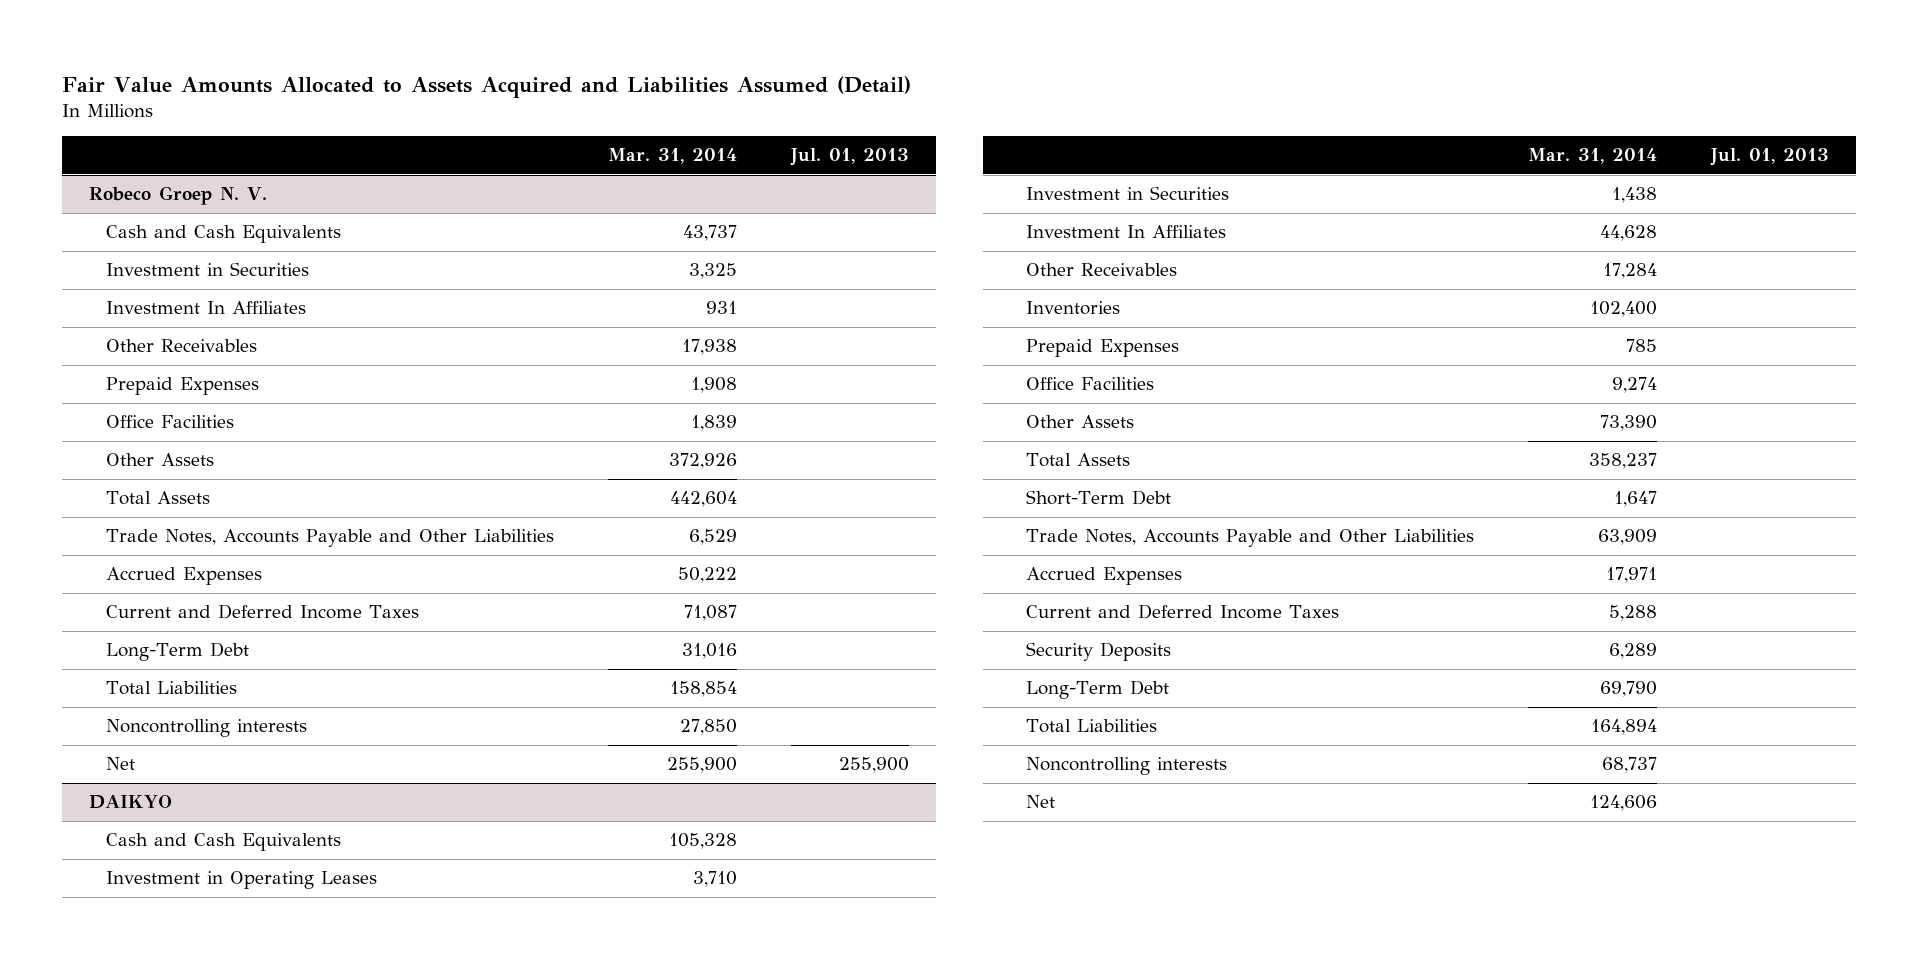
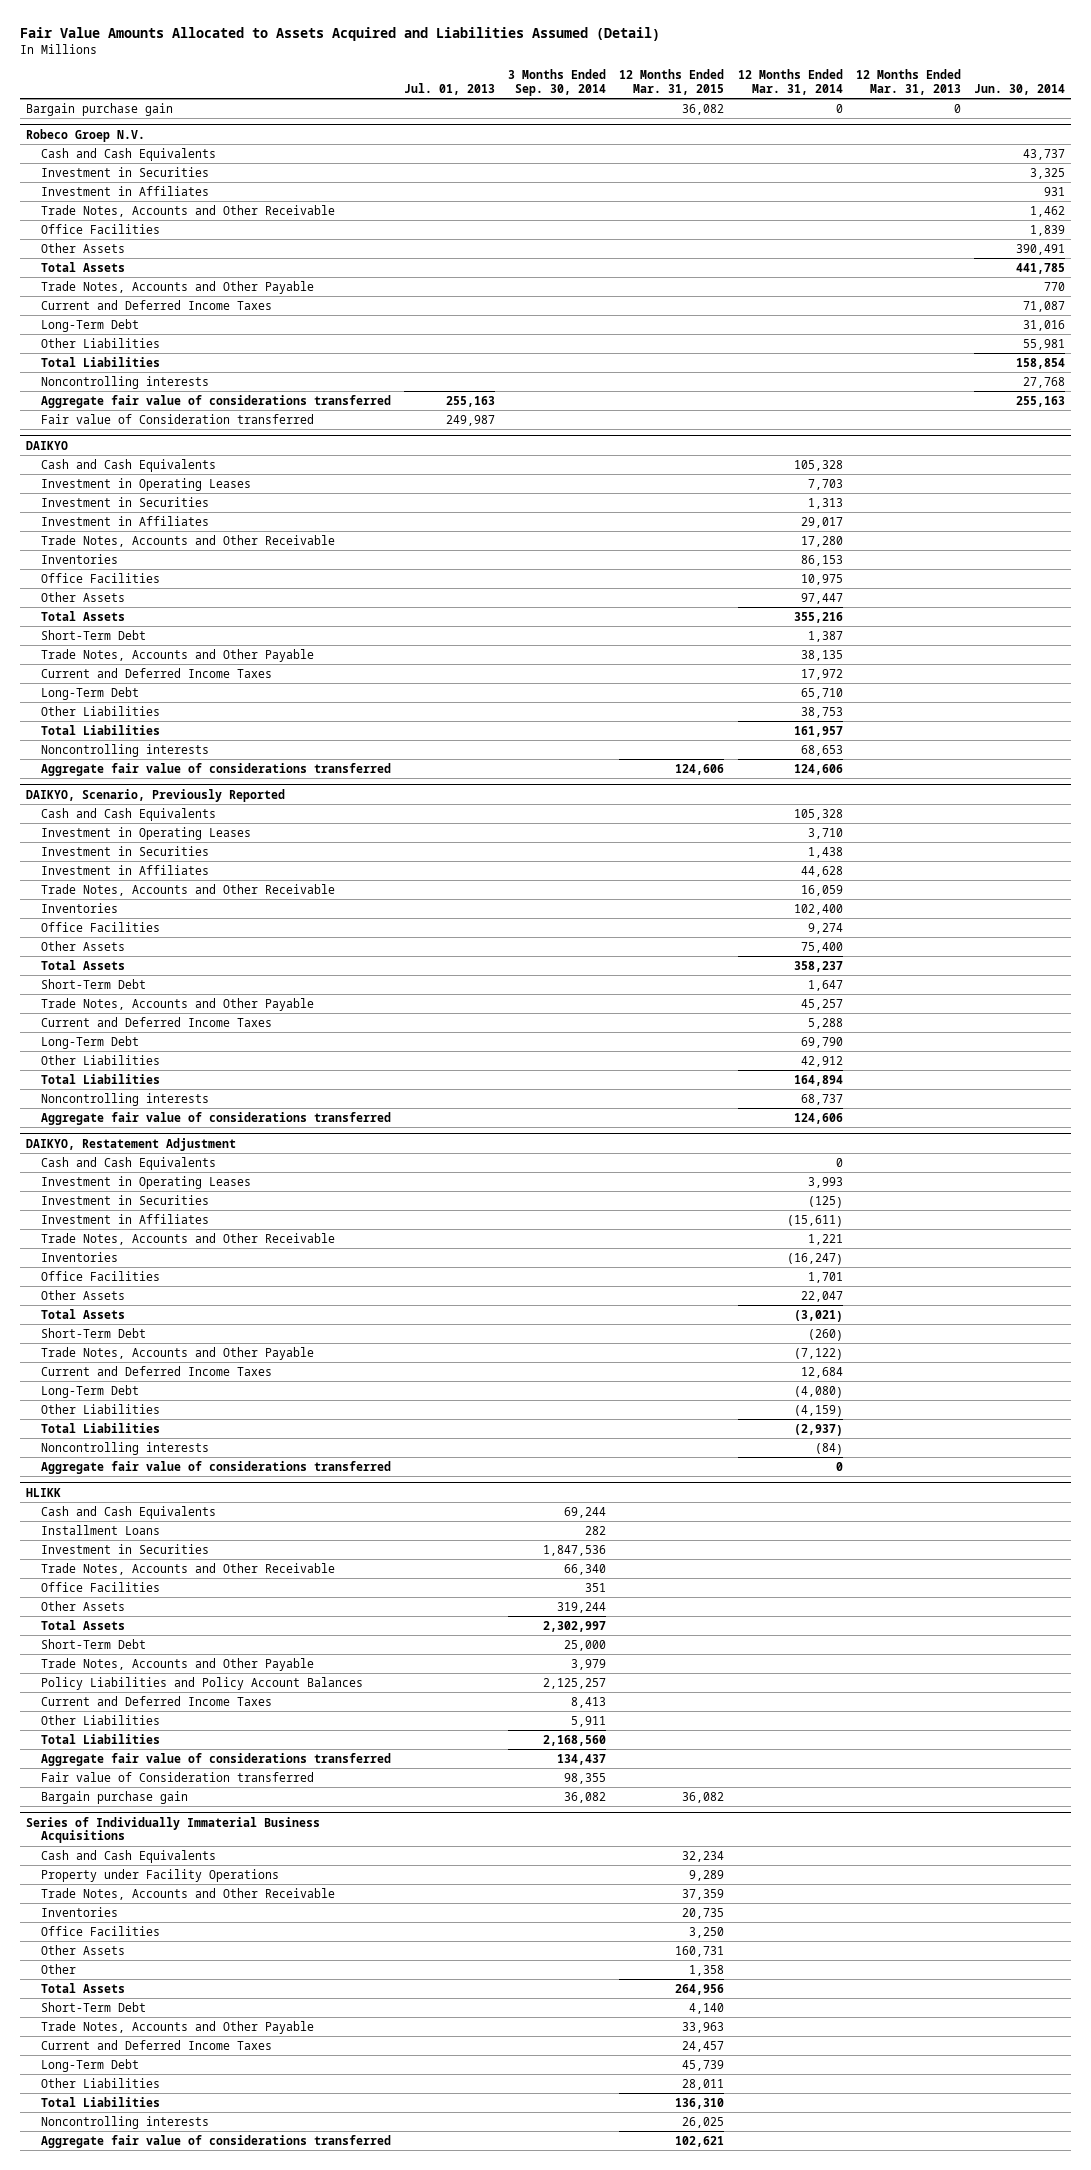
[607,148,737,165] Mar. 31, 2014 -> none
none -> [508,69,607,96] 3 Months Ended Sep. 30, 2014
none -> [619,69,725,95] 12 Months Ended Mar. 31, 2015
none -> [737,69,843,95] 12 Months Ended Mar. 31, 2014
none -> [855,69,961,95] 12 Months Ended Mar. 31, 2013
none -> [973,83,1065,95] Jun. 30, 2014
none -> [26,102,174,116] Bargain purchase gain
[89,186,268,206] Robeco Groep N. V. -> [26,128,146,142] Robeco Groep N.V.
[105,377,259,396] Prepaid Expenses -> none
[105,301,306,315] Investment In Affiliates -> [40,185,209,196] Investment in Affiliates
[105,339,257,353] Other Receivables -> [40,204,335,217] Trade Notes, Accounts and Other Receivable
[105,567,262,586] Accrued Expenses -> none
[105,529,554,548] Trade Notes, Accounts Payable and Other Liabilities -> [40,280,314,294] Trade Notes, Accounts and Other Payable
none -> [40,337,160,348] Other Liabilities
[105,757,135,771] Net -> none
none -> [40,394,391,408] Aggregate fair value of considerations transferred
none -> [40,413,314,424] Fair value of Consideration transferred
[1025,225,1226,239] Investment In Affiliates -> [40,515,209,526] Investment in Affiliates
[1025,263,1177,277] Other Receivables -> [40,534,335,547] Trade Notes, Accounts and Other Receivable
[1025,339,1179,358] Prepaid Expenses -> none
[1025,567,1182,586] Accrued Expenses -> none
[1025,529,1474,548] Trade Notes, Accounts Payable and Other Liabilities -> [40,648,314,662] Trade Notes, Accounts and Other Payable
[1025,642,1171,662] Security Deposits -> none
none -> [40,705,160,716] Other Liabilities
[1025,795,1055,809] Net -> [40,762,391,776] Aggregate fair value of considerations transferred
none -> [26,788,286,802] DAIKYO, Scenario, Previously Reported
none -> [40,807,216,821] Cash and Cash Equivalents
none -> [40,826,251,840] Investment in Operating Leases
none -> [40,845,209,856] Investment in Securities
none -> [40,864,209,875] Investment in Affiliates
none -> [40,883,335,896] Trade Notes, Accounts and Other Receivable
none -> [40,902,118,913] Inventories
none -> [40,921,160,932] Office Facilities
none -> [40,940,125,951] Other Assets
none -> [40,959,125,970] Total Assets
none -> [40,978,146,989] Short-Term Debt
none -> [40,997,314,1011] Trade Notes, Accounts and Other Payable
none -> [40,1016,272,1027] Current and Deferred Income Taxes
none -> [40,1035,139,1049] Long-Term Debt
none -> [40,1054,160,1065] Other Liabilities
none -> [40,1073,160,1084] Total Liabilities
none -> [40,1092,209,1106] Noncontrolling interests
none -> [40,1111,391,1125] Aggregate fair value of considerations transferred
none -> [26,1137,237,1151] DAIKYO, Restatement Adjustment
none -> [40,1156,216,1170] Cash and Cash Equivalents
none -> [40,1175,251,1189] Investment in Operating Leases
none -> [40,1194,209,1205] Investment in Securities
none -> [40,1213,209,1224] Investment in Affiliates
none -> [40,1232,335,1245] Trade Notes, Accounts and Other Receivable
none -> [40,1251,118,1262] Inventories
none -> [40,1270,160,1281] Office Facilities
none -> [40,1289,125,1300] Other Assets
none -> [40,1308,125,1319] Total Assets
none -> [40,1327,146,1338] Short-Term Debt
none -> [40,1346,314,1360] Trade Notes, Accounts and Other Payable
none -> [40,1365,272,1376] Current and Deferred Income Taxes
none -> [40,1384,139,1398] Long-Term Debt
none -> [40,1403,160,1414] Other Liabilities
none -> [40,1422,160,1433] Total Liabilities
none -> [40,1441,209,1455] Noncontrolling interests
none -> [40,1460,391,1474] Aggregate fair value of considerations transferred
none -> [26,1487,62,1497] HLIKK
none -> [40,1505,216,1519] Cash and Cash Equivalents
none -> [40,1524,160,1535] Installment Loans
none -> [40,1543,209,1554] Investment in Securities
none -> [40,1562,335,1575] Trade Notes, Accounts and Other Receivable
none -> [40,1581,160,1592] Office Facilities
none -> [40,1600,125,1611] Other Assets
none -> [40,1619,125,1630] Total Assets
none -> [40,1638,146,1649] Short-Term Debt
none -> [40,1657,314,1671] Trade Notes, Accounts and Other Payable
none -> [40,1676,363,1690] Policy Liabilities and Policy Account Balances
none -> [40,1695,272,1706] Current and Deferred Income Taxes
none -> [40,1714,160,1725] Other Liabilities
none -> [40,1733,160,1744] Total Liabilities
none -> [40,1752,391,1766] Aggregate fair value of considerations transferred
none -> [40,1771,314,1782] Fair value of Consideration transferred
none -> [40,1790,188,1804] Bargain purchase gain
none -> [26,1816,321,1844] Series of Individually Immaterial Business Acquisitions
none -> [40,1849,216,1863] Cash and Cash Equivalents
none -> [40,1868,279,1882] Property under Facility Operations
none -> [40,1887,335,1900] Trade Notes, Accounts and Other Receivable
none -> [40,1906,118,1917] Inventories
none -> [40,1925,160,1936] Office Facilities
none -> [40,1944,125,1955] Other Assets
none -> [40,1963,76,1974] Other
none -> [40,1982,125,1993] Total Assets
none -> [40,2001,146,2012] Short-Term Debt
none -> [40,2020,314,2034] Trade Notes, Accounts and Other Payable
none -> [40,2039,272,2050] Current and Deferred Income Taxes
none -> [40,2058,139,2072] Long-Term Debt
none -> [40,2077,160,2088] Other Liabilities
none -> [40,2096,160,2107] Total Liabilities
none -> [40,2115,209,2129] Noncontrolling interests
none -> [40,2134,391,2148] Aggregate fair value of considerations transferred

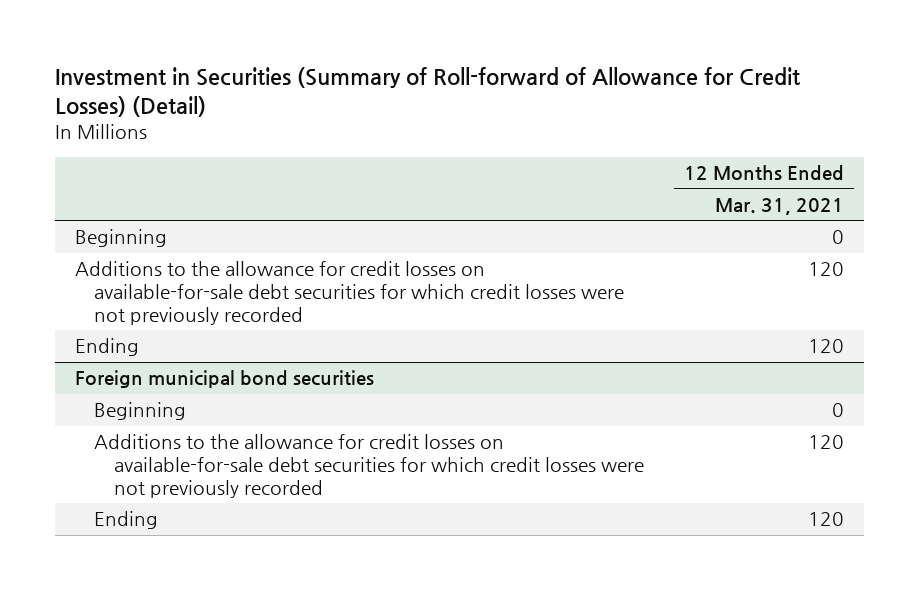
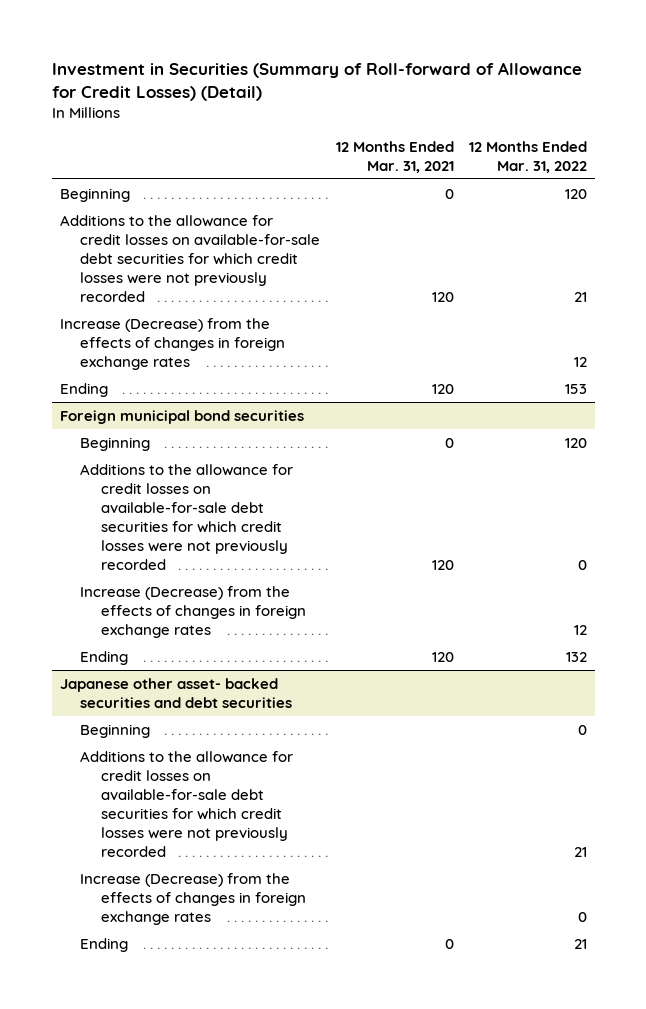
none -> [468,140,587,173] 12 Months Ended Mar. 31, 2022
none -> [59,317,286,370] Increase (Decrease) from the effects of changes in foreign exchange rates
none -> [80,585,307,638] Increase (Decrease) from the effects of changes in foreign exchange rates
none -> [59,677,293,708] Japanese other asset- backed securities and debt securities
none -> [80,723,151,738] Beginning
none -> [80,750,294,857] Additions to the allowance for credit losses on available-for-sale debt securities for which credit losses were not previously recorded
none -> [80,872,307,925] Increase (Decrease) from the effects of changes in foreign exchange rates
none -> [80,937,129,952] Ending

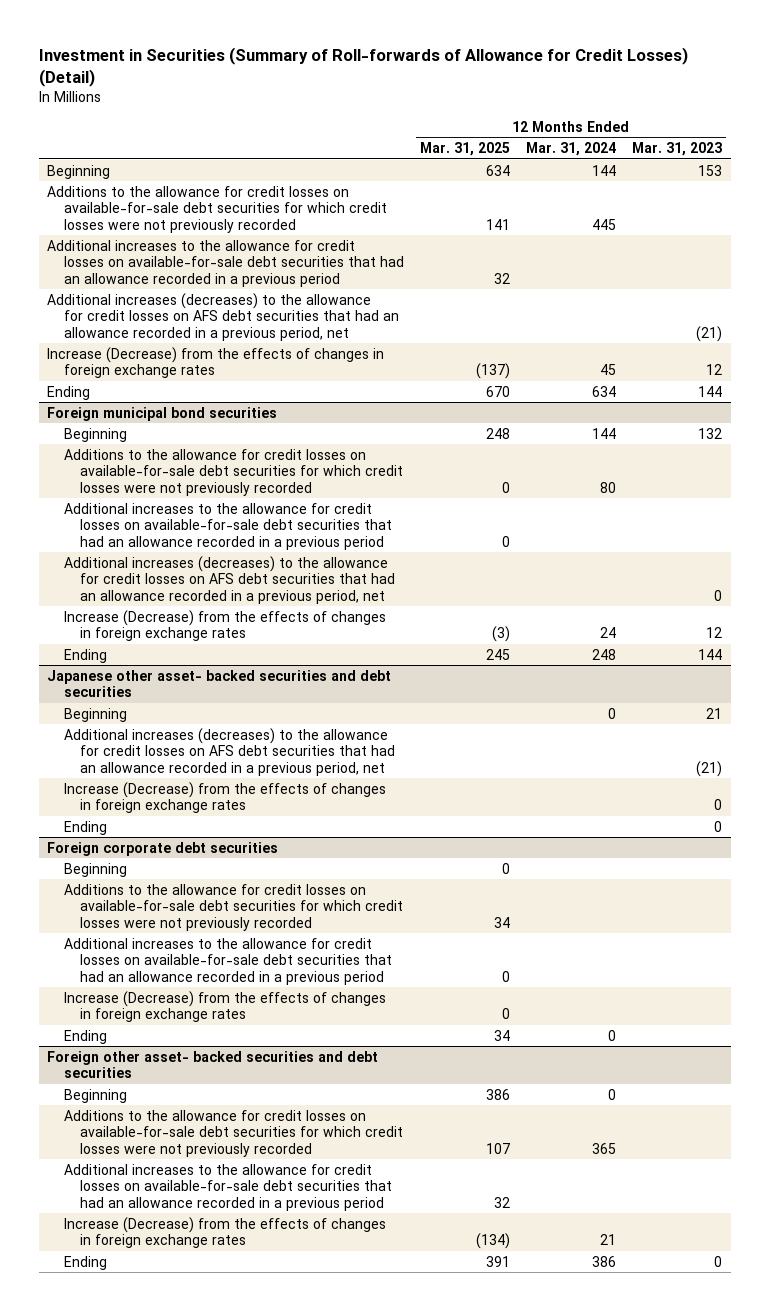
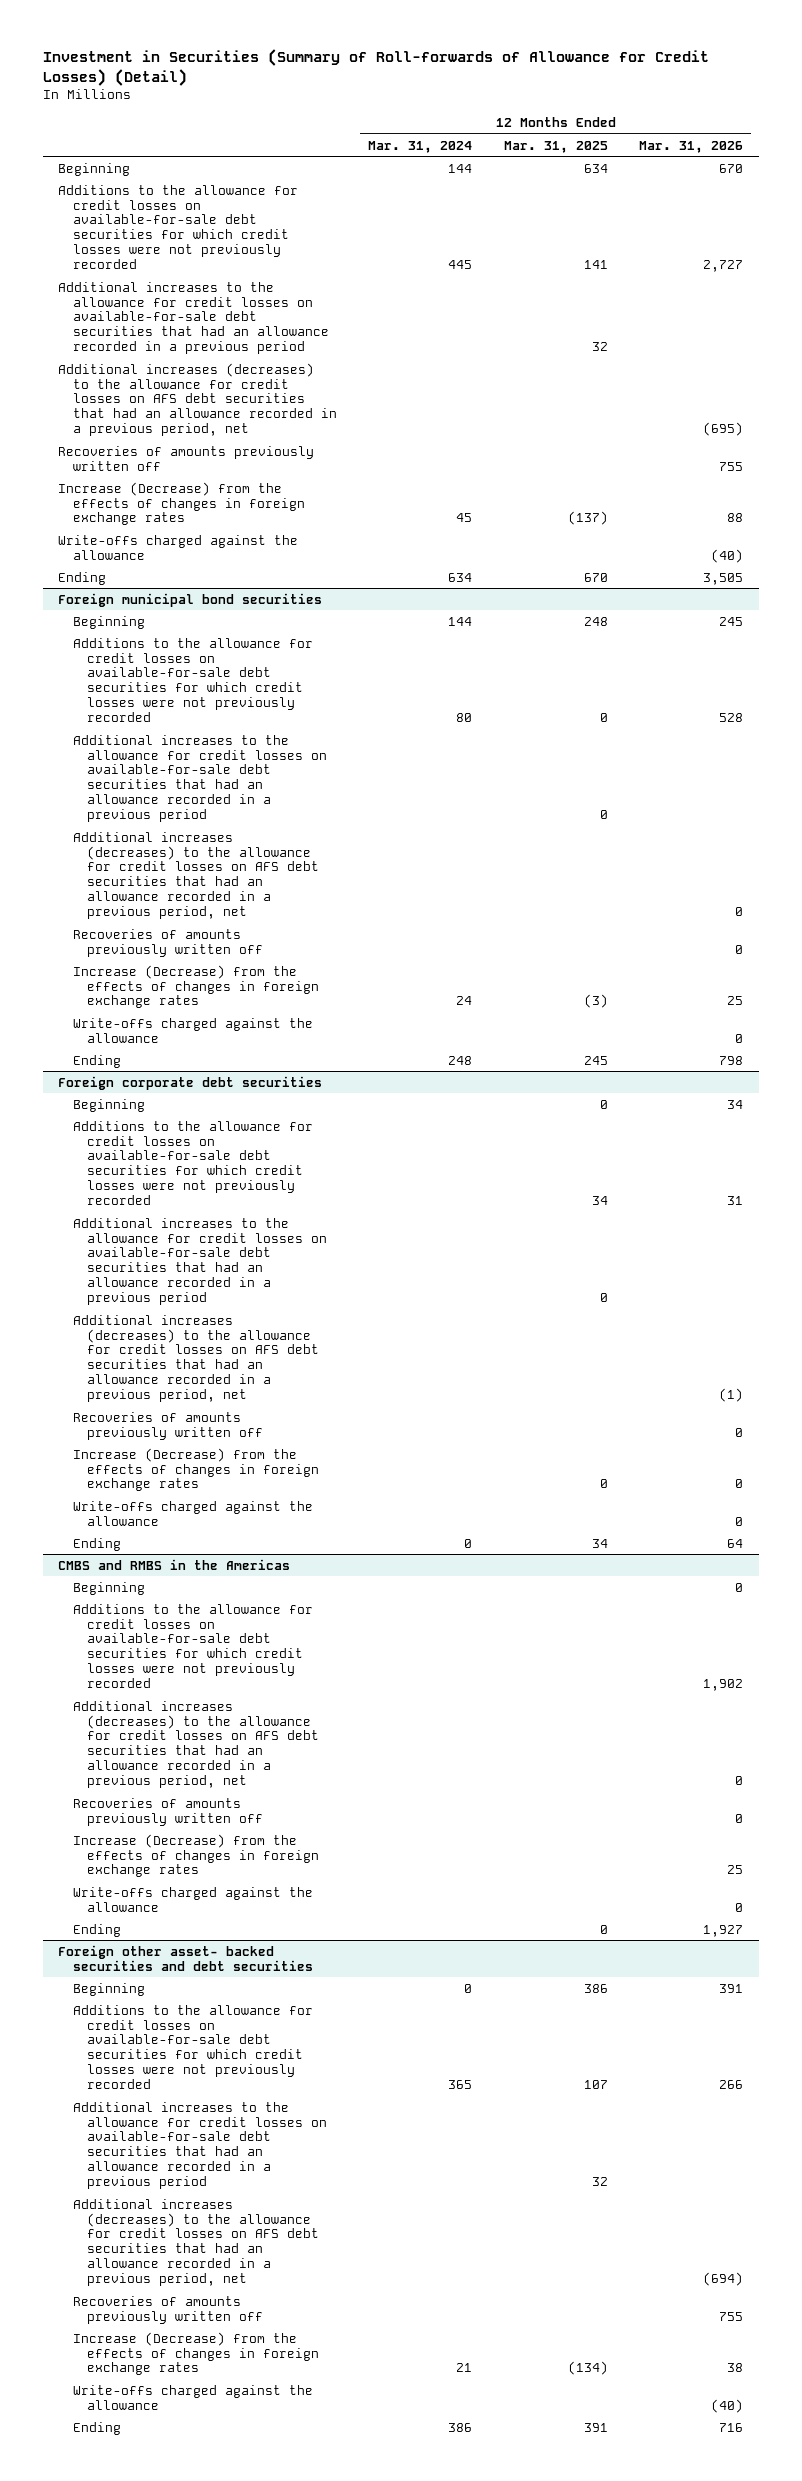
[632,142,723,157] Mar. 31, 2023 -> none
none -> [639,140,744,153] Mar. 31, 2026
none -> [58,445,315,471] Recoveries of amounts previously written off
none -> [58,534,299,560] Write-offs charged against the allowance
none -> [72,928,263,957] Recoveries of amounts previously written off
none -> [72,1017,313,1043] Write-offs charged against the allowance
[47,669,392,698] Japanese other asset- backed securities and debt securities -> none
[63,707,127,722] Beginning -> none
[63,727,395,776] Additional increases (decreases) to the allowance for credit losses on AFS debt securities that had an allowance recorded in a previous period, net -> none
[63,781,386,814] Increase (Decrease) from the effects of changes in foreign exchange rates -> none
[63,820,107,835] Ending -> none
none -> [72,1314,319,1403] Additional increases (decreases) to the allowance for credit losses on AFS debt securities that had an allowance recorded in a previous period, net
none -> [72,1411,263,1440] Recoveries of amounts previously written off
none -> [72,1500,313,1526] Write-offs charged against the allowance
none -> [58,1558,291,1570] CMBS and RMBS in the Americas
none -> [72,1581,145,1595] Beginning
none -> [72,1603,313,1689] Additions to the allowance for credit losses on available-for-sale debt securities for which credit losses were not previously recorded
none -> [72,1700,319,1789] Additional increases (decreases) to the allowance for credit losses on AFS debt securities that had an allowance recorded in a previous period, net
none -> [72,1797,263,1826] Recoveries of amounts previously written off
none -> [72,1833,319,1878] Increase (Decrease) from the effects of changes in foreign exchange rates
none -> [72,1886,313,1912] Write-offs charged against the allowance
none -> [72,1923,121,1937] Ending
none -> [72,2198,319,2287] Additional increases (decreases) to the allowance for credit losses on AFS debt securities that had an allowance recorded in a previous period, net
none -> [72,2295,263,2324] Recoveries of amounts previously written off
none -> [72,2384,313,2410] Write-offs charged against the allowance

